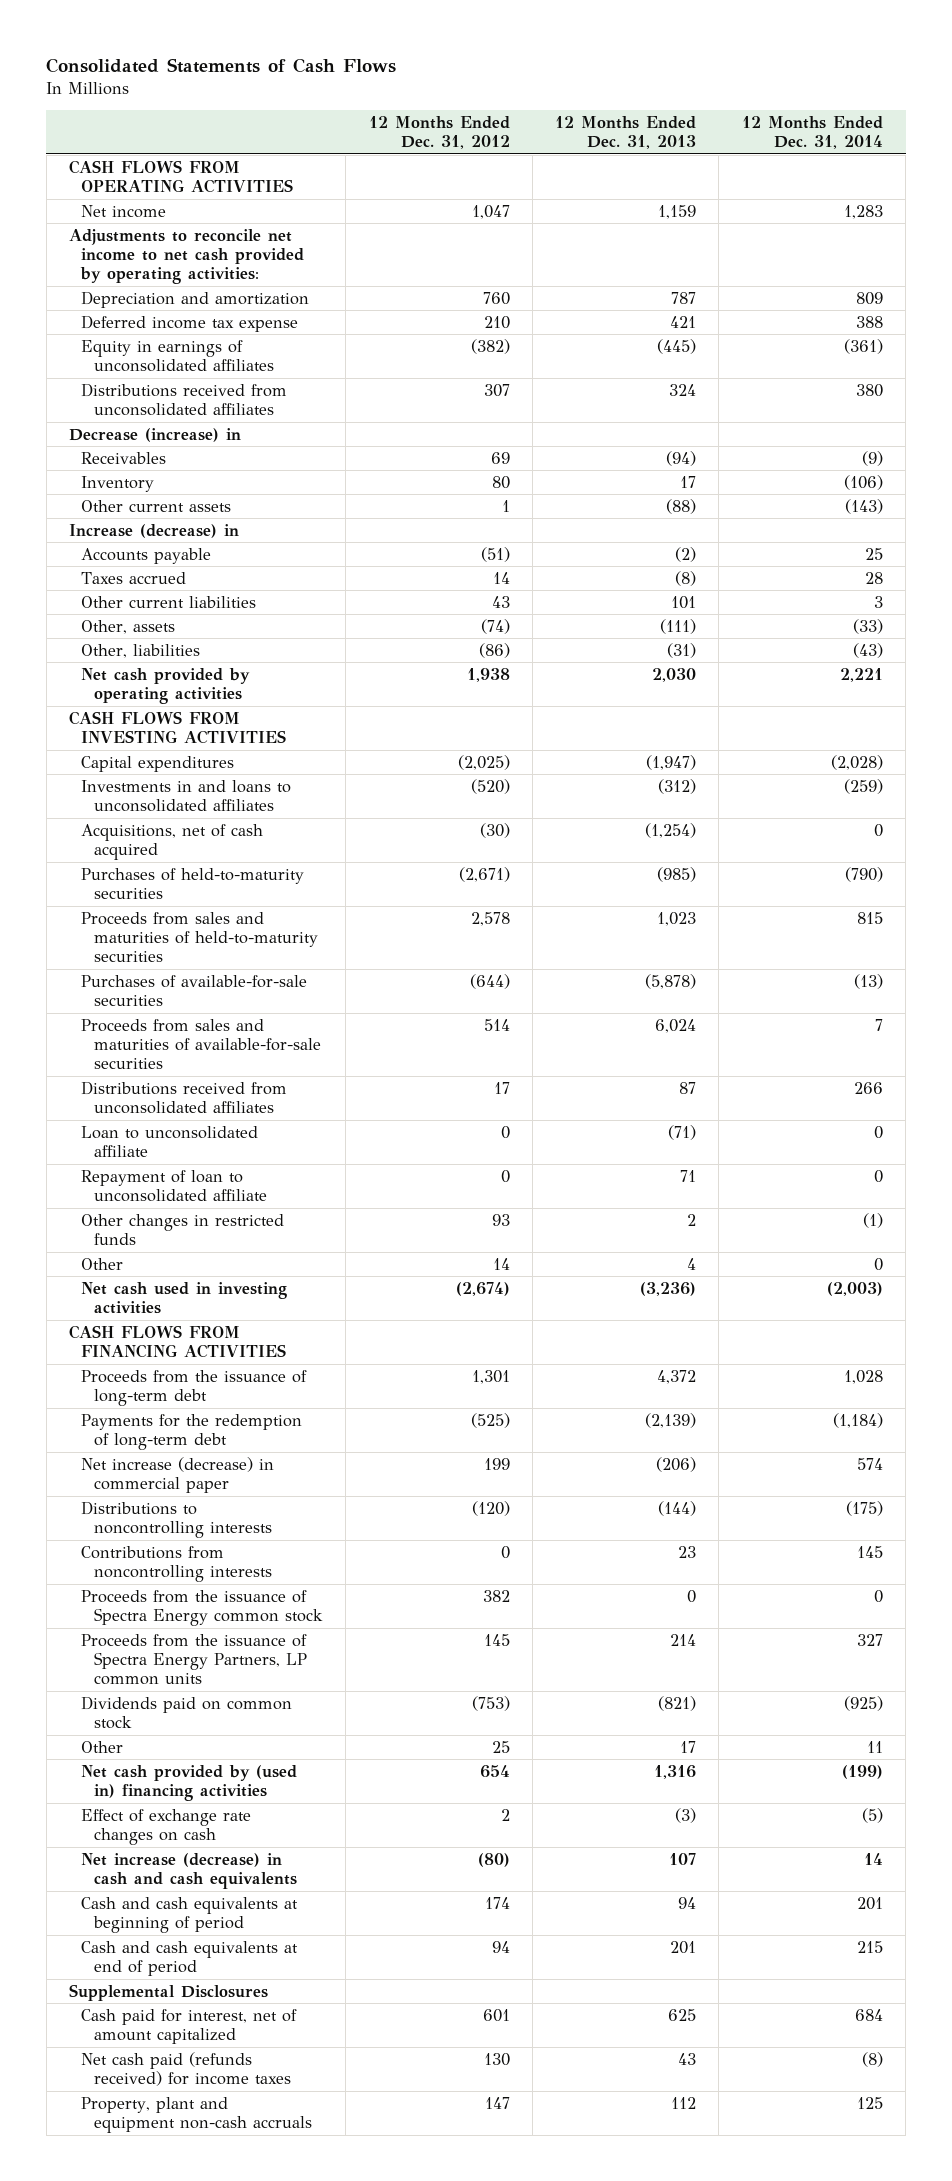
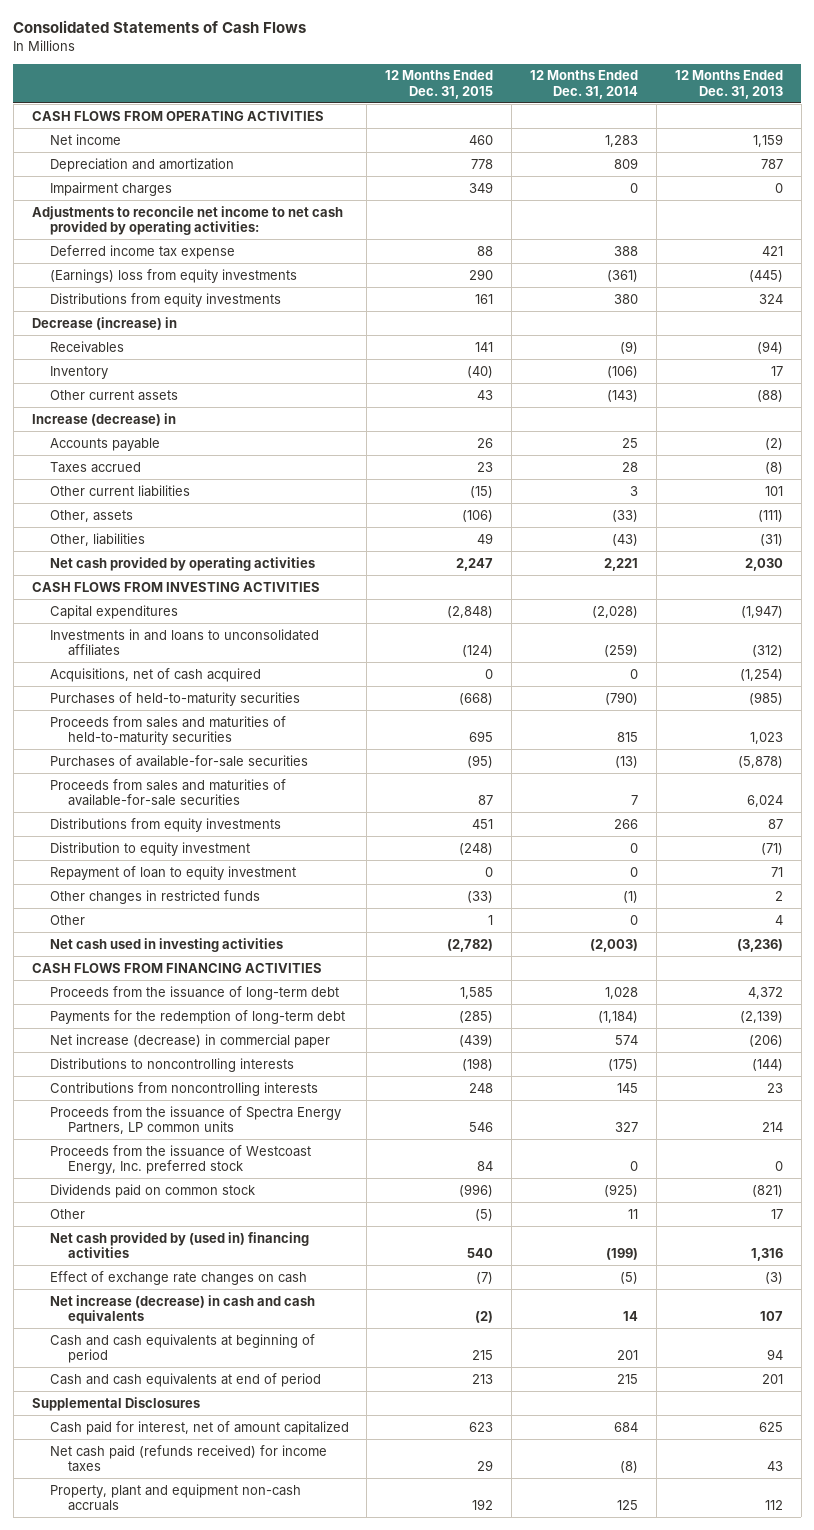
[368,116,510,150] 12 Months Ended Dec. 31, 2012 -> none
none -> [385,70,494,99] 12 Months Ended Dec. 31, 2015
none -> [49,181,172,196] Impairment charges
[68,228,305,285] Adjustments to reconcile net income to net cash provided by operating activities: -> [31,205,343,236] Adjustments to reconcile net income to net cash provided by operating activities:
[81,339,275,373] Equity in earnings of unconsolidated affiliates -> [49,268,297,283] (Earnings) loss from equity investments
[81,382,288,417] Distributions received from unconsolidated affiliates -> [49,292,281,307] Distributions from equity investments
[81,1125,259,1158] Loan to unconsolidated affiliate -> none
[81,1080,288,1115] Distributions received from unconsolidated affiliates -> [49,817,281,832] Distributions from equity investments
none -> [49,841,250,856] Distribution to equity investment
[81,1169,268,1203] Repayment of loan to unconsolidated affiliate -> [49,865,296,880] Repayment of loan to equity investment
[81,1589,324,1627] Proceeds from the issuance of Spectra Energy common stock -> none
none -> [49,1144,311,1175] Proceeds from the issuance of Westcoast Energy, Inc. preferred stock

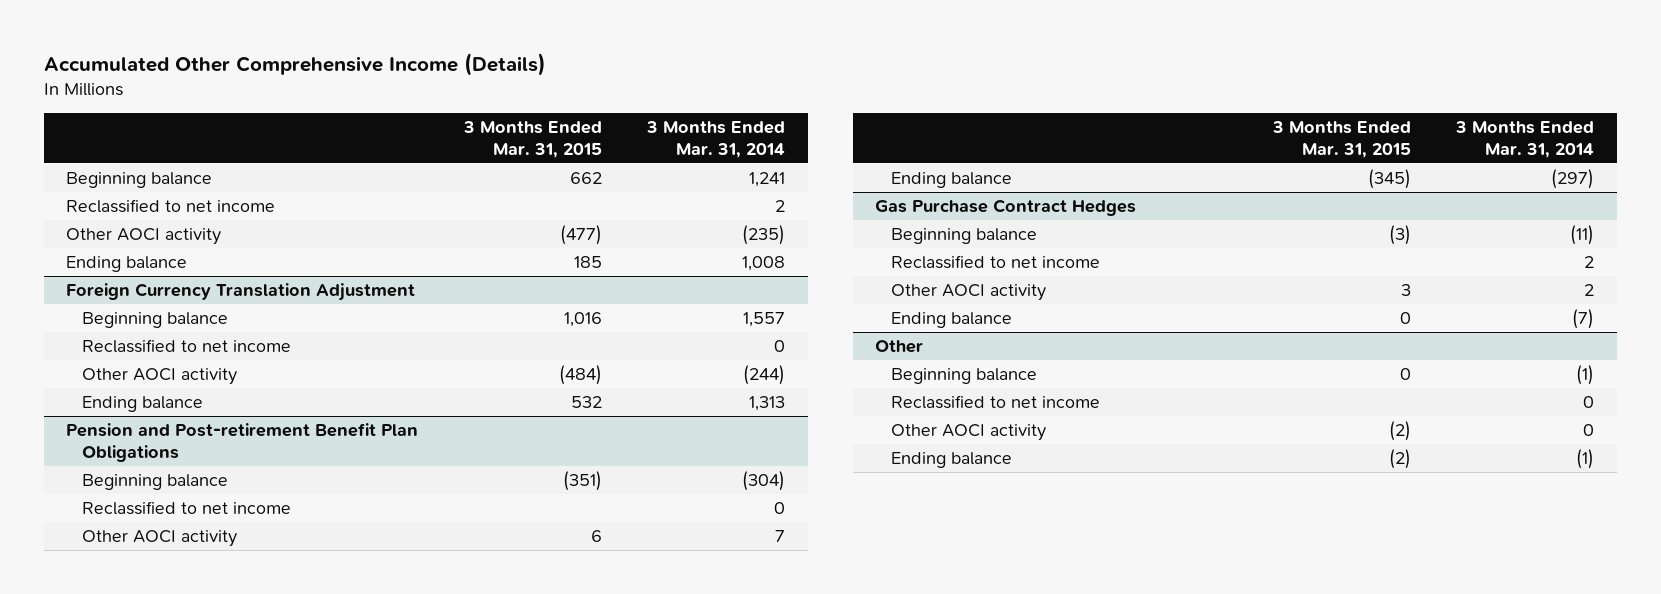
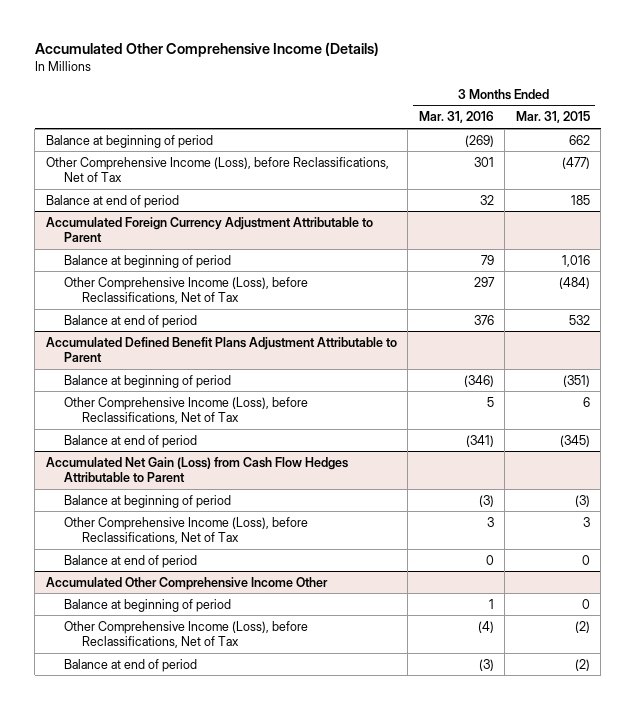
[646,120,786,158] 3 Months Ended Mar. 31, 2014 -> none
none -> [418,111,494,124] Mar. 31, 2016
[66,199,276,214] Reclassified to net income -> none
[81,339,291,354] Reclassified to net income -> none
[81,501,291,516] Reclassified to net income -> none
[890,255,1100,270] Reclassified to net income -> none
[890,395,1100,410] Reclassified to net income -> none
[66,172,213,189] Beginning balance -> [45,134,213,148] Balance at beginning of period
[66,228,222,246] Other AOCI activity -> [45,156,389,183] Other Comprehensive Income (Loss), before Reclassifications, Net of Tax
[66,256,188,273] Ending balance -> [45,194,179,208] Balance at end of period
[66,283,416,302] Foreign Currency Translation Adjustment -> [45,216,373,243] Accumulated Foreign Currency Adjustment Attributable to Parent
[81,312,228,329] Beginning balance -> [63,254,231,268] Balance at beginning of period
[81,368,237,386] Other AOCI activity -> [63,276,308,305] Other Comprehensive Income (Loss), before Reclassifications, Net of Tax
[81,396,203,413] Ending balance -> [63,314,197,328] Balance at end of period
[66,423,419,462] Pension and Post-retirement Benefit Plan Obligations -> [45,336,397,363] Accumulated Defined Benefit Plans Adjustment Attributable to Parent
[81,474,228,491] Beginning balance -> [63,374,231,388] Balance at beginning of period
[81,530,237,548] Other AOCI activity -> [63,396,308,425] Other Comprehensive Income (Loss), before Reclassifications, Net of Tax
[890,172,1012,189] Ending balance -> [63,434,197,448] Balance at end of period
[875,199,1137,217] Gas Purchase Contract Hedges -> [45,456,348,483] Accumulated Net Gain (Loss) from Cash Flow Hedges Attributable to Parent
[890,228,1037,245] Beginning balance -> [63,494,231,508] Balance at beginning of period
[890,284,1046,302] Other AOCI activity -> [63,516,308,545] Other Comprehensive Income (Loss), before Reclassifications, Net of Tax
[890,312,1012,329] Ending balance -> [63,554,197,568] Balance at end of period
[875,340,924,354] Other -> [45,576,328,590] Accumulated Other Comprehensive Income Other
[890,368,1037,385] Beginning balance -> [63,598,231,612] Balance at beginning of period
[890,424,1046,442] Other AOCI activity -> [63,620,308,649] Other Comprehensive Income (Loss), before Reclassifications, Net of Tax
[890,452,1012,469] Ending balance -> [63,658,197,672] Balance at end of period

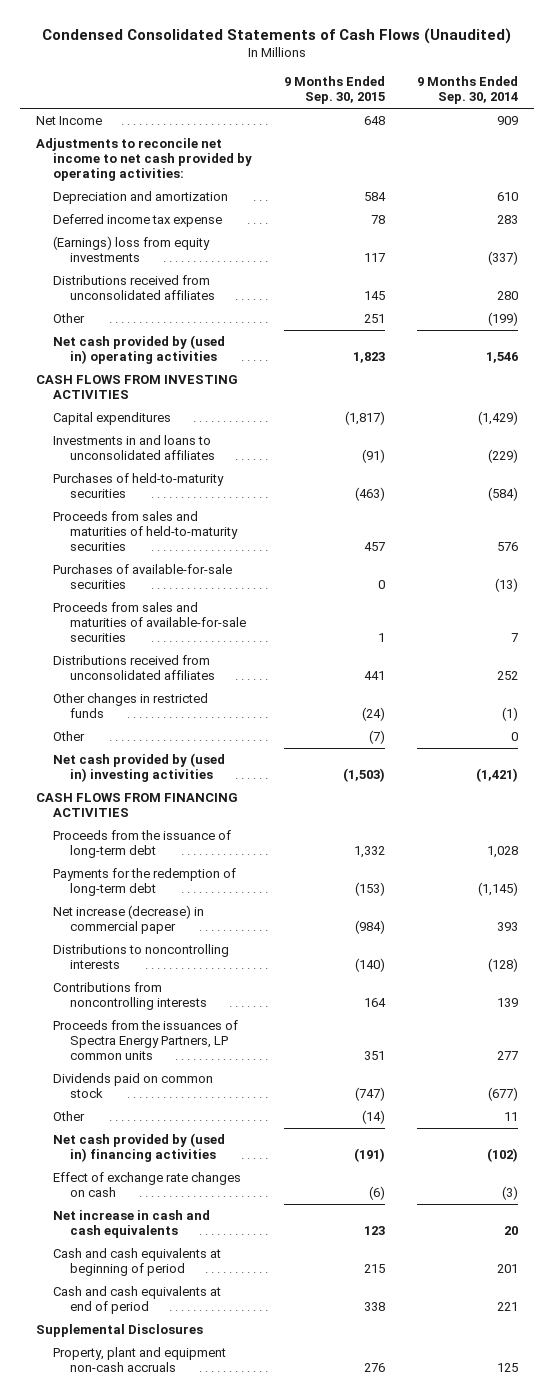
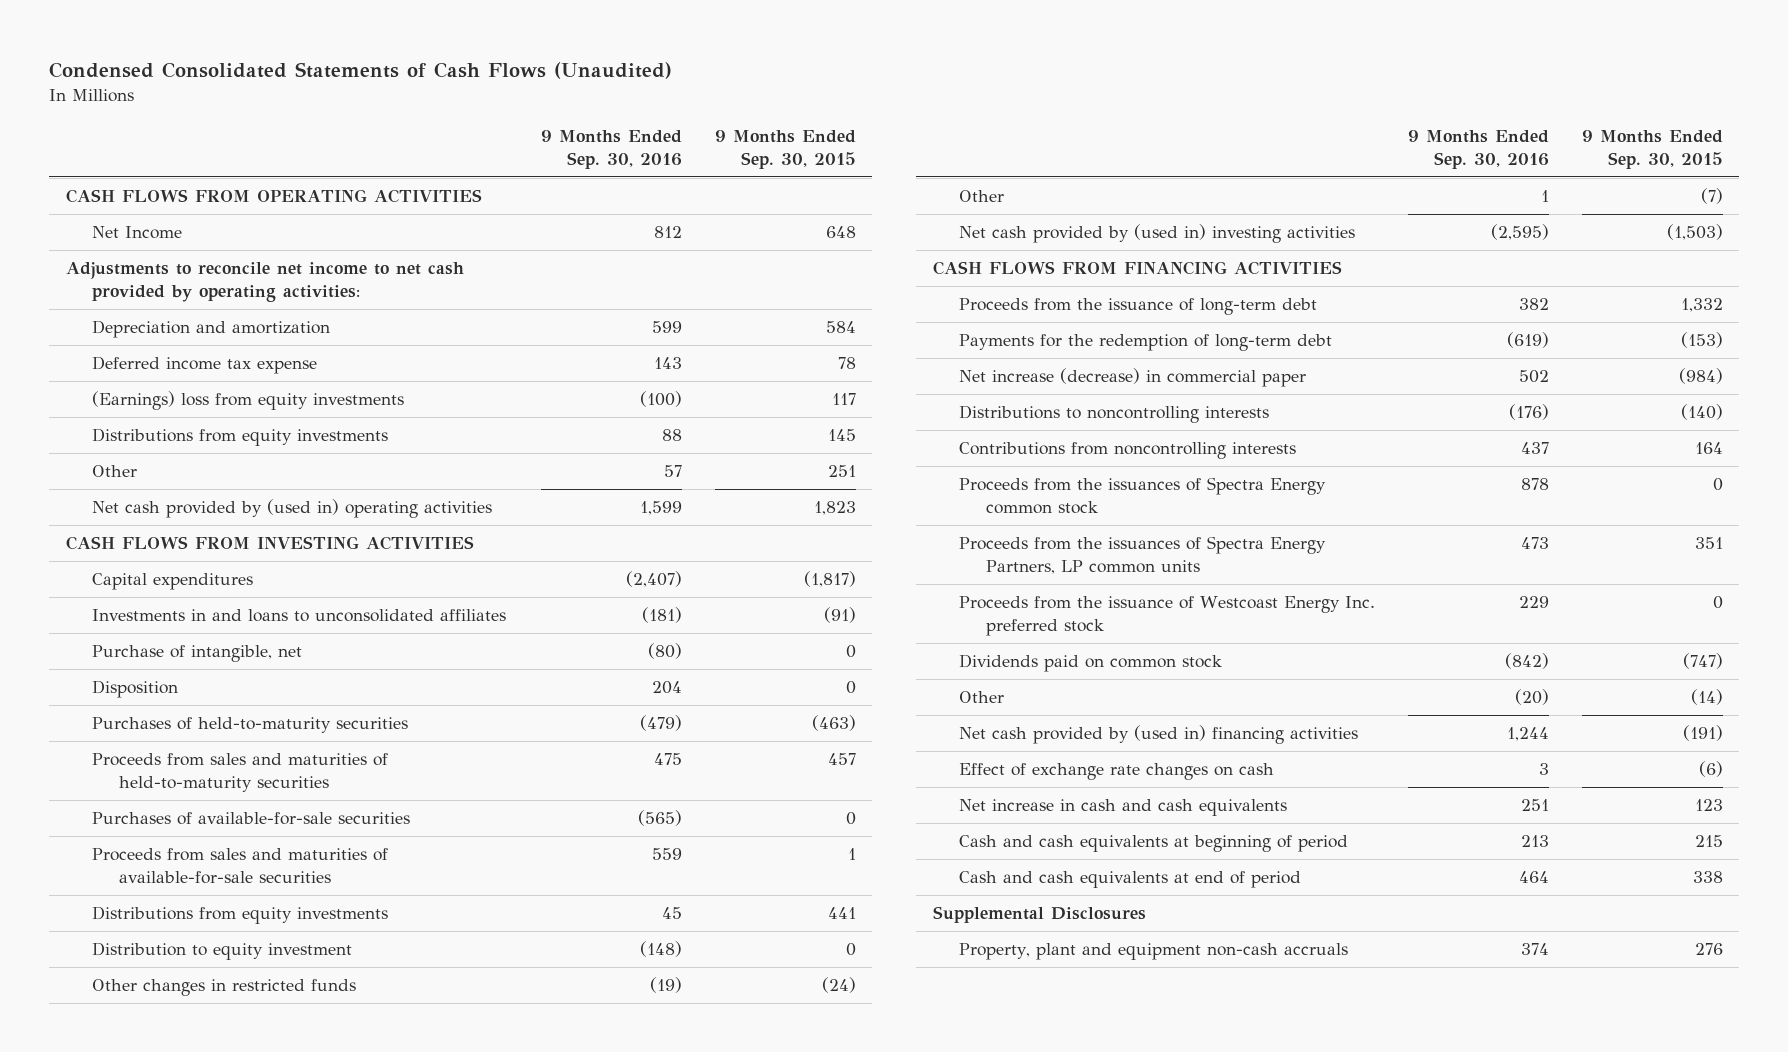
[416,76,518,105] 9 Months Ended Sep. 30, 2014 -> none
none -> [540,130,682,170] 9 Months Ended Sep. 30, 2016
none -> [65,189,482,204] CASH FLOWS FROM OPERATING ACTIVITIES
[53,274,216,300] Distributions received from unconsolidated affiliates -> [92,428,389,447] Distributions from equity investments
none -> [92,645,303,663] Purchase of intangible, net
none -> [92,680,179,699] Disposition
[53,654,216,680] Distributions received from unconsolidated affiliates -> [92,906,389,925] Distributions from equity investments
none -> [92,942,353,961] Distribution to equity investment
none -> [959,477,1327,514] Proceeds from the issuances of Spectra Energy common stock
none -> [959,596,1376,636] Proceeds from the issuance of Westcoast Energy Inc. preferred stock

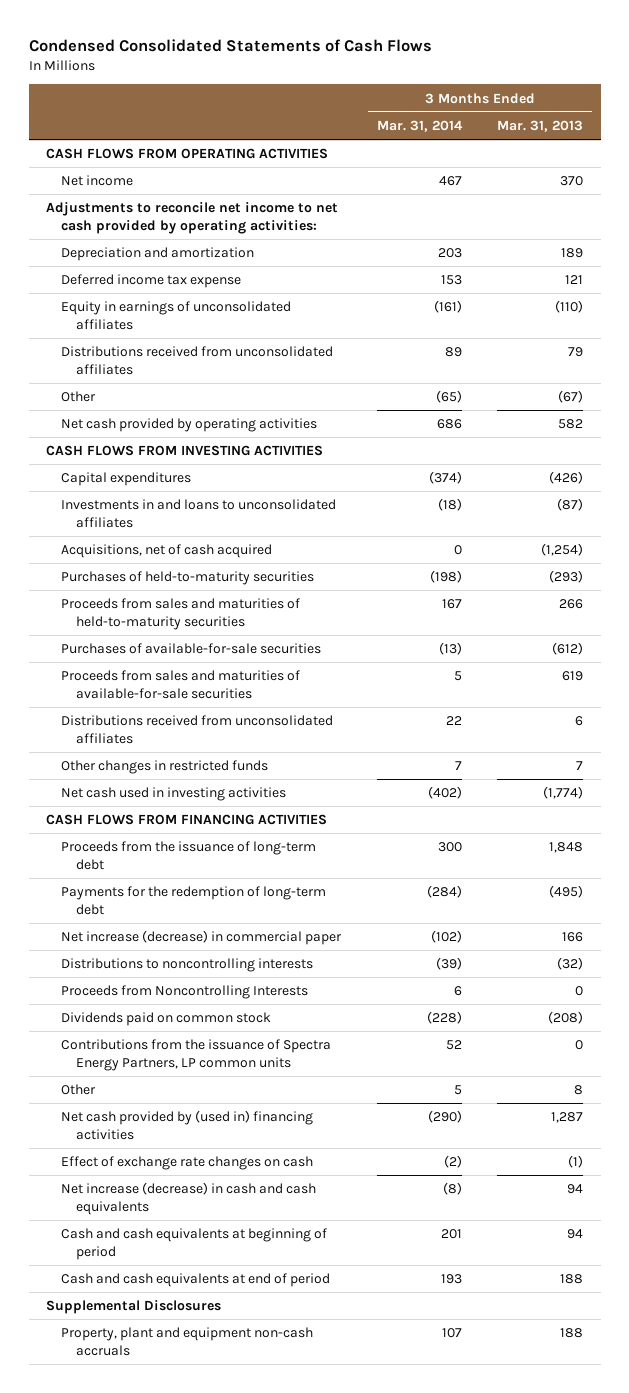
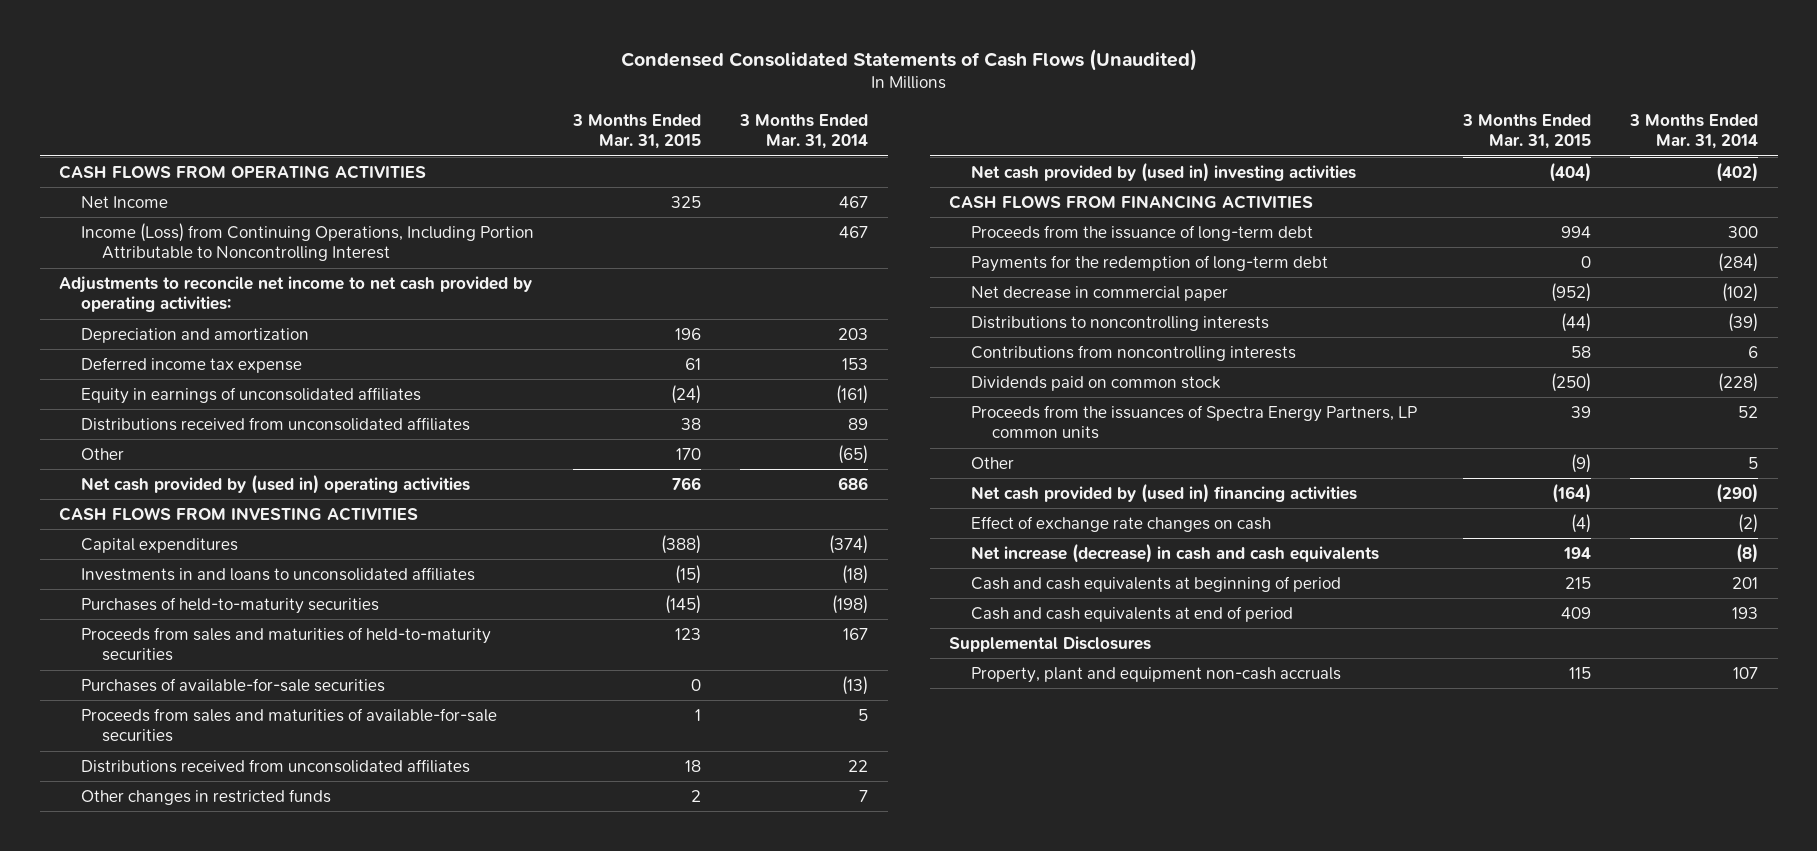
[28,38,432,52] Condensed Consolidated Statements of Cash Flows -> [620,48,1197,71] Condensed Consolidated Statements of Cash Flows (Unaudited)
[496,120,583,133] Mar. 31, 2013 -> none
none -> [571,113,701,150] 3 Months Ended Mar. 31, 2015
[61,175,134,187] Net income -> [80,195,168,208] Net Income
none -> [80,222,534,262] Income (Loss) from Continuing Operations, Including Portion Attributable to Noncontrolling Interest
[61,418,318,433] Net cash provided by operating activities -> [80,473,470,494] Net cash provided by (used in) operating activities
[61,544,273,559] Acquisitions, net of cash acquired -> none
[61,787,287,802] Net cash used in investing activities -> [970,161,1356,182] Net cash provided by (used in) investing activities
[61,930,343,946] Net increase (decrease) in commercial paper -> [970,285,1228,301] Net decrease in commercial paper
[61,985,309,1000] Proceeds from Noncontrolling Interests -> [970,344,1296,361] Contributions from noncontrolling interests
[61,1039,332,1071] Contributions from the issuance of Spectra Energy Partners, LP common units -> [970,404,1417,440] Proceeds from the issuances of Spectra Energy Partners, LP common units

